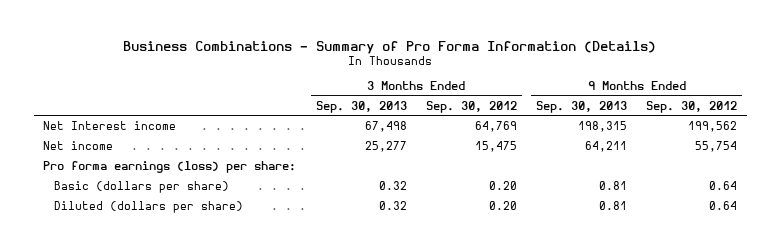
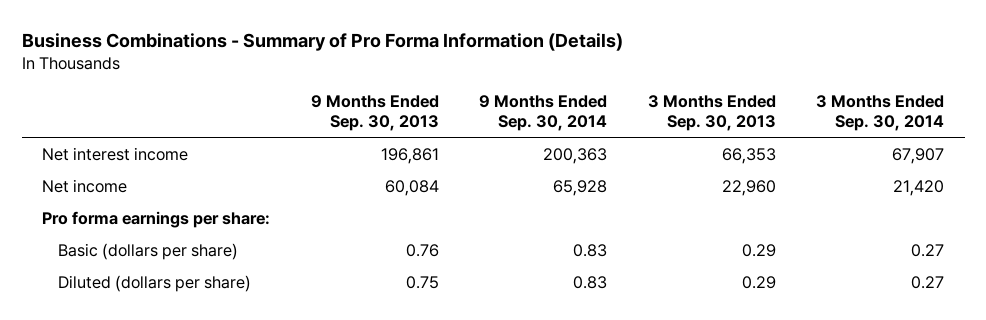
[425,100,517,113] Sep. 30, 2012 -> none
[646,100,738,113] Sep. 30, 2012 -> none
none -> [479,94,608,132] 9 Months Ended Sep. 30, 2014
none -> [816,94,945,132] 3 Months Ended Sep. 30, 2014
[43,120,177,130] Net Interest income -> [41,146,188,161] Net interest income
[364,120,407,132] 67,498 -> [721,147,776,164] 66,353
[577,120,627,132] 198,315 -> [380,147,439,164] 196,861
[364,140,407,152] 25,277 -> [721,179,776,196] 22,960
[584,140,627,152] 64,211 -> [384,179,439,196] 60,084
[43,160,297,173] Pro forma earnings (loss) per share: -> [41,210,270,228] Pro forma earnings per share:
[378,180,407,190] 0.32 -> [741,243,776,257] 0.29
[598,180,627,190] 0.81 -> [405,243,439,257] 0.76
[378,200,407,210] 0.32 -> [741,275,776,289] 0.29
[598,200,627,210] 0.81 -> [405,275,439,289] 0.75

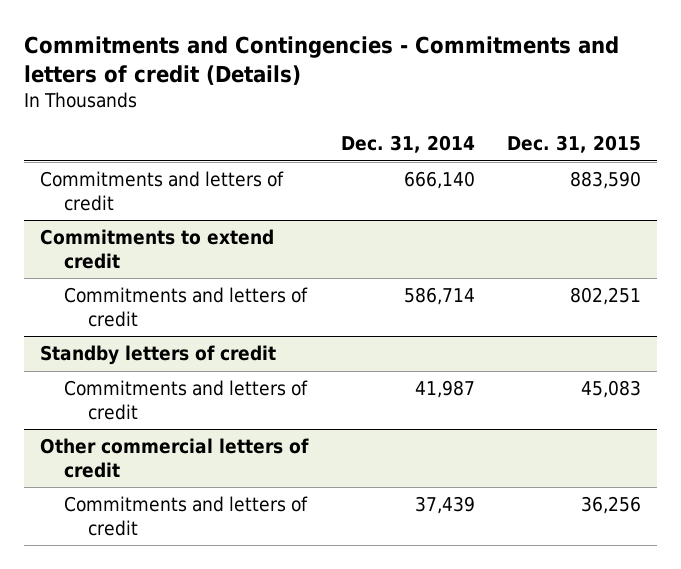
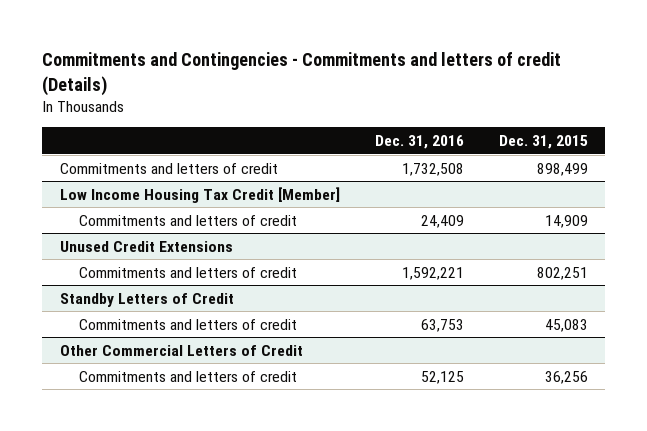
[340,134,475,153] Dec. 31, 2014 -> none
none -> [374,135,464,150] Dec. 31, 2016
[569,171,641,190] 883,590 -> [536,162,588,176] 898,499
none -> [59,186,340,203] Low Income Housing Tax Credit [Member]
none -> [78,214,297,226] Commitments and letters of credit
[40,229,275,269] Commitments to extend credit -> [59,240,233,252] Unused Credit Extensions
[40,345,277,366] Standby letters of credit -> [59,292,234,307] Standby Letters of Credit
[40,438,310,478] Other commercial letters of credit -> [59,344,303,356] Other Commercial Letters of Credit

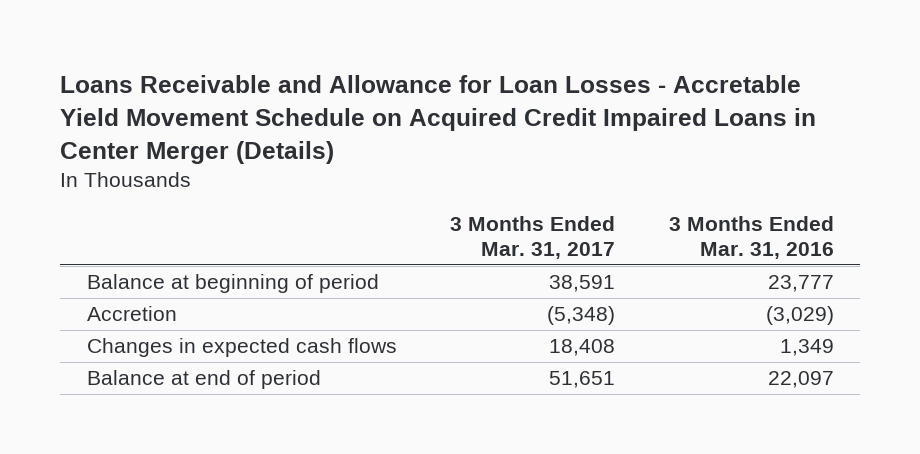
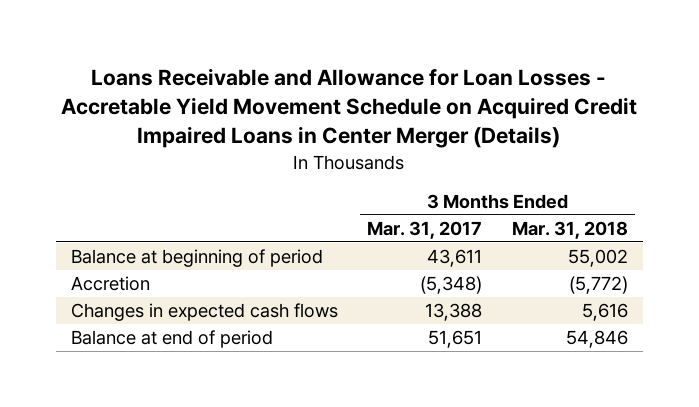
[668,216,834,260] 3 Months Ended Mar. 31, 2016 -> none
none -> [511,220,628,239] Mar. 31, 2018
[549,275,616,293] 38,591 -> [427,249,483,268] 43,611
[549,339,616,357] 18,408 -> [425,303,483,322] 13,388

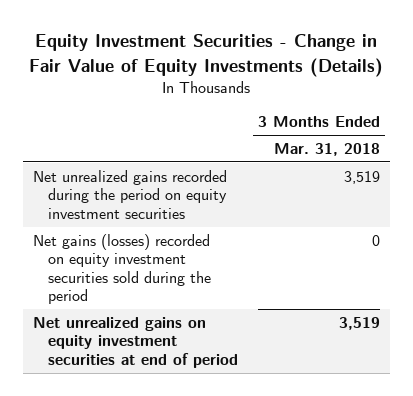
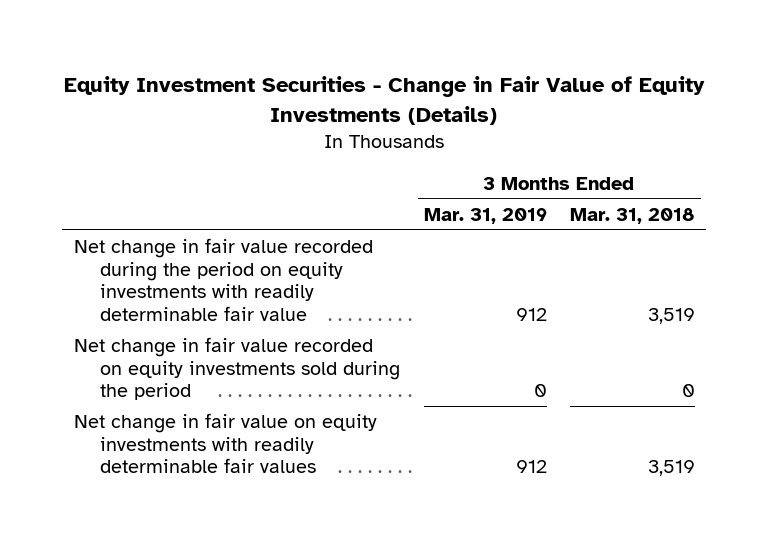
none -> [423,207,547,224] Mar. 31, 2019
[32,169,228,219] Net unrealized gains recorded during the period on equity investment securities -> [73,238,373,321] Net change in fair value recorded during the period on equity investments with readily determinable fair value
[32,233,212,305] Net gains (losses) recorded on equity investment securities sold during the period -> [73,337,401,401] Net change in fair value recorded on equity investments sold during the period
[32,316,239,368] Net unrealized gains on equity investment securities at end of period -> [73,413,377,474] Net change in fair value on equity investments with readily determinable fair values

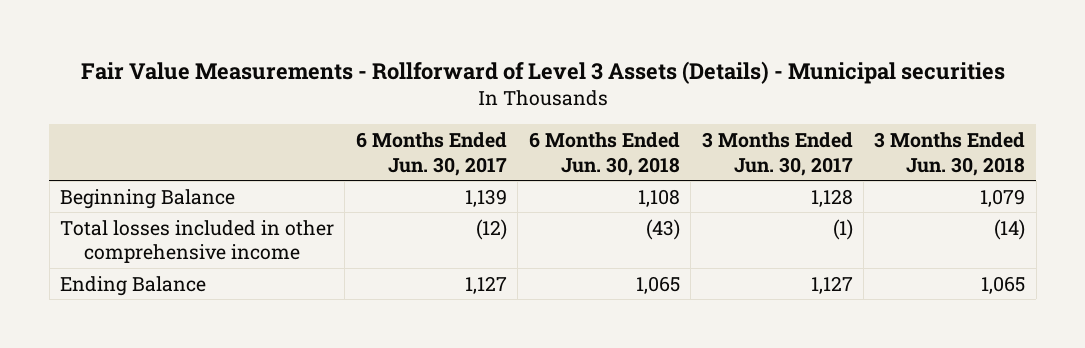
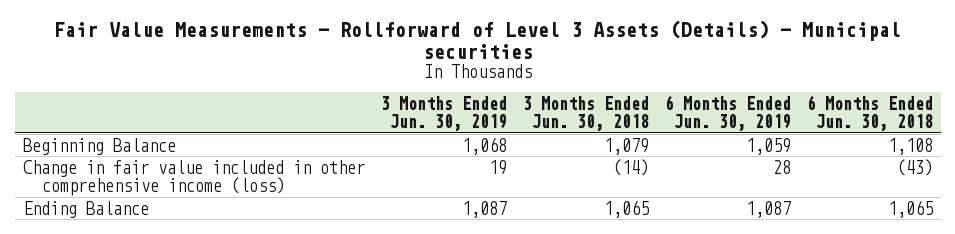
[355,132,507,176] 6 Months Ended Jun. 30, 2017 -> none
[701,132,853,176] 3 Months Ended Jun. 30, 2017 -> none
none -> [380,95,507,131] 3 Months Ended Jun. 30, 2019
none -> [664,94,791,131] 6 Months Ended Jun. 30, 2019
[60,219,335,264] Total losses included in other comprehensive income -> [22,159,365,196] Change in fair value included in other comprehensive income (loss)

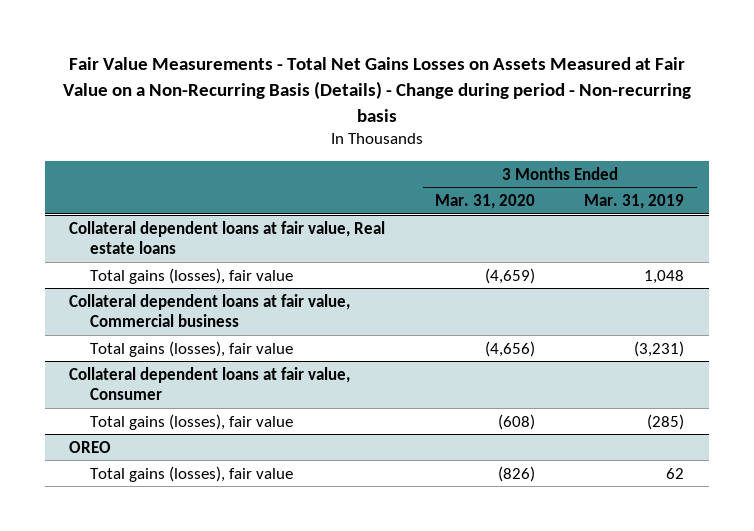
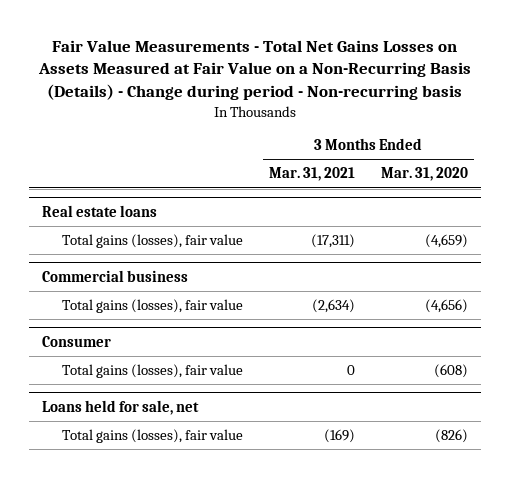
[584,193,685,209] Mar. 31, 2019 -> none
none -> [268,167,355,182] Mar. 31, 2021
[69,220,386,254] Collateral dependent loans at fair value, Real estate loans -> none
none -> [42,204,158,217] Real estate loans
[69,293,351,327] Collateral dependent loans at fair value, Commercial business -> none
none -> [42,269,189,282] Commercial business
[69,366,351,400] Collateral dependent loans at fair value, Consumer -> none
none -> [42,335,112,347] Consumer
[69,440,112,453] OREO -> [42,399,200,415] Loans held for sale, net

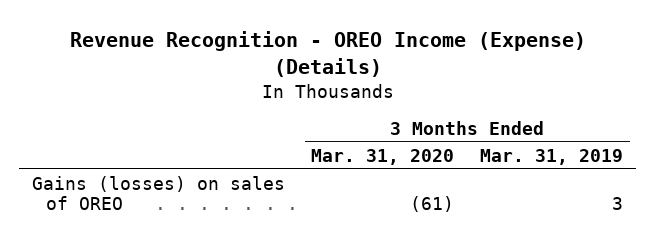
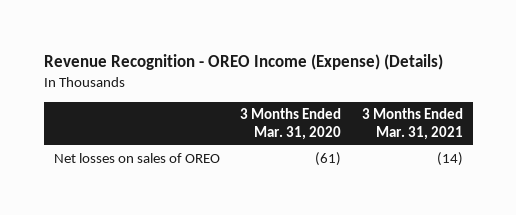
[480,148,624,165] Mar. 31, 2019 -> none
none -> [361,108,463,141] 3 Months Ended Mar. 31, 2021
[32,175,286,211] Gains (losses) on sales of OREO -> [53,153,220,164] Net losses on sales of OREO

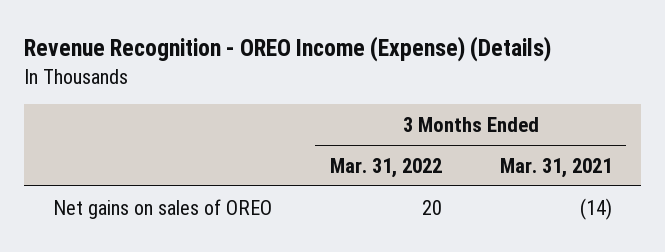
[240,108,342,141] 3 Months Ended Mar. 31, 2020 -> none
none -> [329,157,442,178] Mar. 31, 2022
[53,153,220,164] Net losses on sales of OREO -> [52,198,272,219] Net gains on sales of OREO

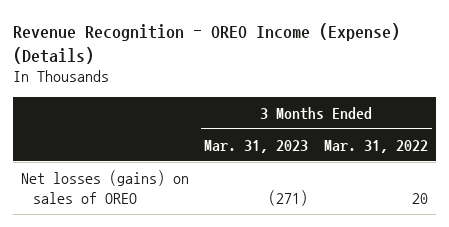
[499,157,612,178] Mar. 31, 2021 -> none
none -> [204,139,309,153] Mar. 31, 2023
[52,198,272,219] Net gains on sales of OREO -> [20,169,189,204] Net losses (gains) on sales of OREO

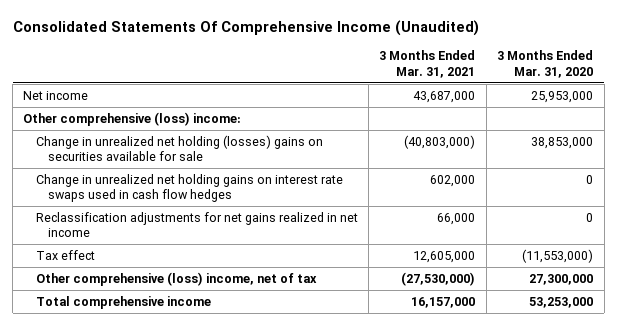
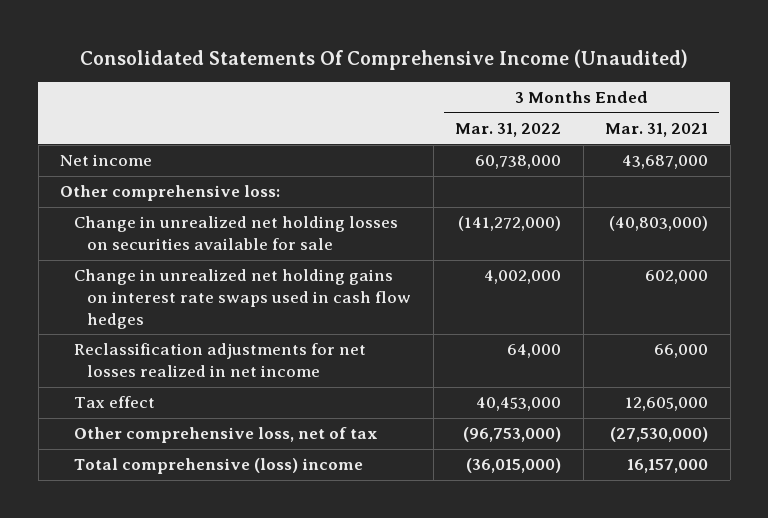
[497,50,594,78] 3 Months Ended Mar. 31, 2020 -> none
none -> [455,123,562,138] Mar. 31, 2022
[23,111,242,126] Other comprehensive (loss) income: -> [60,185,281,202] Other comprehensive loss:
[35,134,323,162] Change in unrealized net holding (losses) gains on securities available for sale -> [73,216,398,251] Change in unrealized net holding losses on securities available for sale
[35,211,358,238] Reclassification adjustments for net gains realized in net income -> [73,343,366,378] Reclassification adjustments for net losses realized in net income
[35,271,317,286] Other comprehensive (loss) income, net of tax -> [73,427,378,444] Other comprehensive loss, net of tax
[35,295,211,309] Total comprehensive income -> [73,458,363,475] Total comprehensive (loss) income

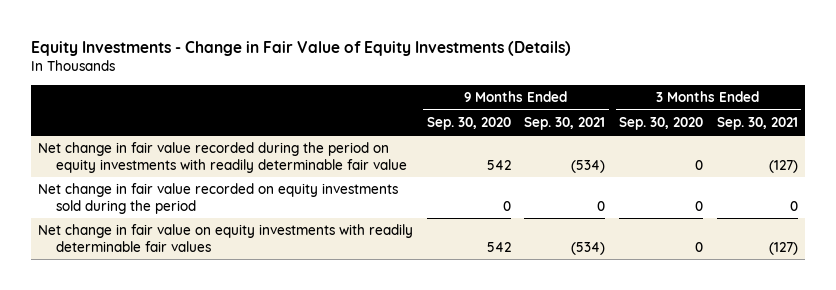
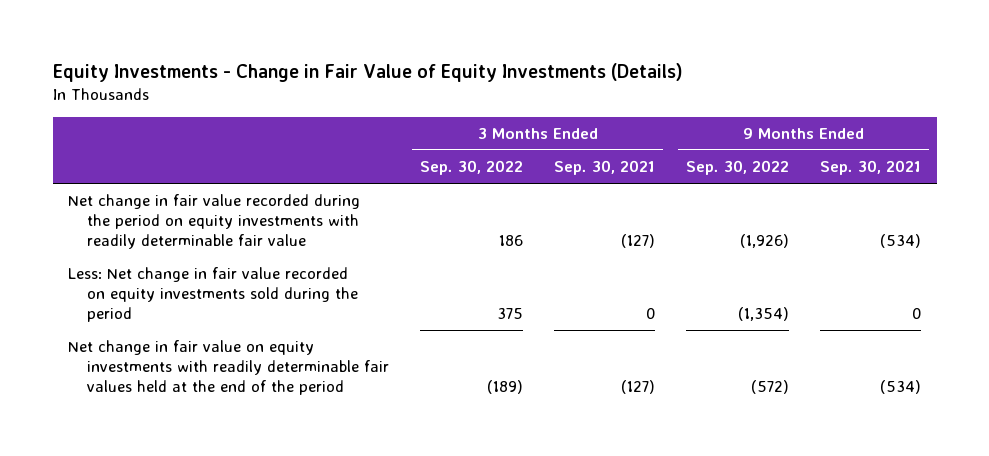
[426,117,511,131] Sep. 30, 2020 -> none
[619,117,704,131] Sep. 30, 2020 -> none
none -> [420,159,524,175] Sep. 30, 2022
none -> [686,159,790,175] Sep. 30, 2022
[38,183,399,214] Net change in fair value recorded on equity investments sold during the period -> [68,267,358,323] Less: Net change in fair value recorded on equity investments sold during the period
[38,224,414,252] Net change in fair value on equity investments with readily determinable fair values -> [68,340,389,396] Net change in fair value on equity investments with readily determinable fair values held at the end of the period

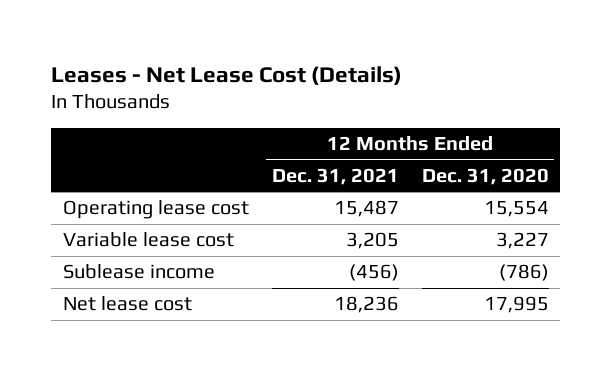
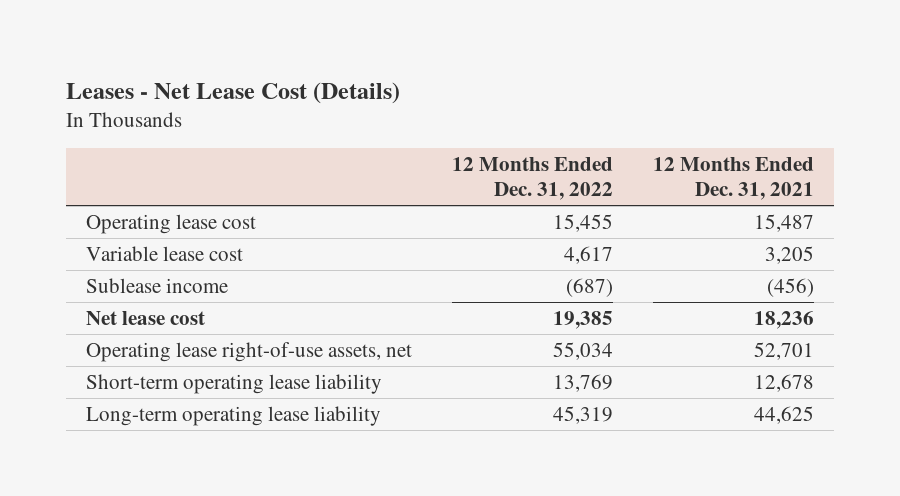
[421,167,549,185] Dec. 31, 2020 -> none
none -> [451,156,613,201] 12 Months Ended Dec. 31, 2022
none -> [85,341,412,362] Operating lease right-of-use assets, net
none -> [85,373,382,394] Short-term operating lease liability
none -> [85,405,381,426] Long-term operating lease liability

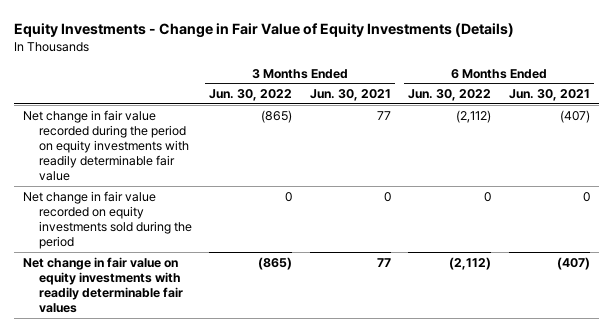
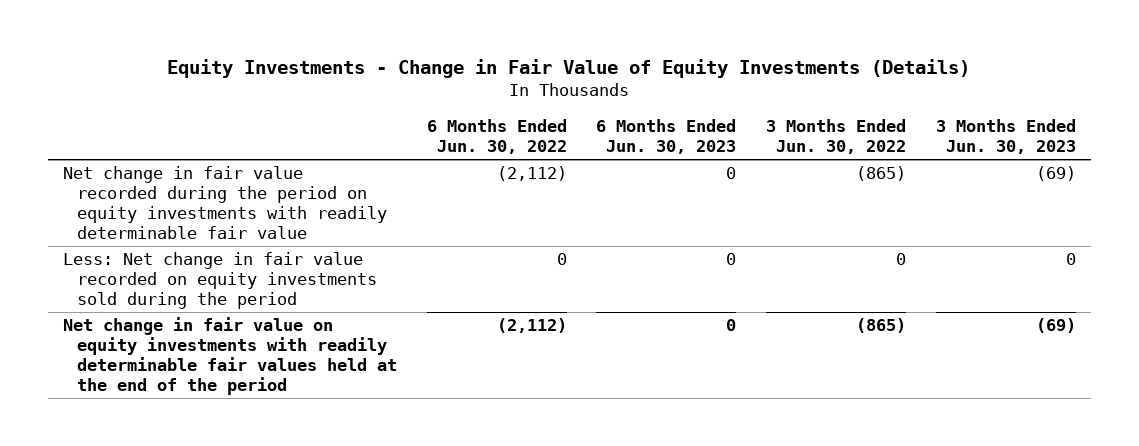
[309,89,391,102] Jun. 30, 2021 -> none
[509,89,591,102] Jun. 30, 2021 -> none
none -> [596,119,737,155] 6 Months Ended Jun. 30, 2023
none -> [935,119,1076,155] 3 Months Ended Jun. 30, 2023
[23,190,192,249] Net change in fair value recorded on equity investments sold during the period -> [63,252,378,309] Less: Net change in fair value recorded on equity investments sold during the period
[23,256,183,313] Net change in fair value on equity investments with readily determinable fair values -> [63,317,398,395] Net change in fair value on equity investments with readily determinable fair values held at the end of the period

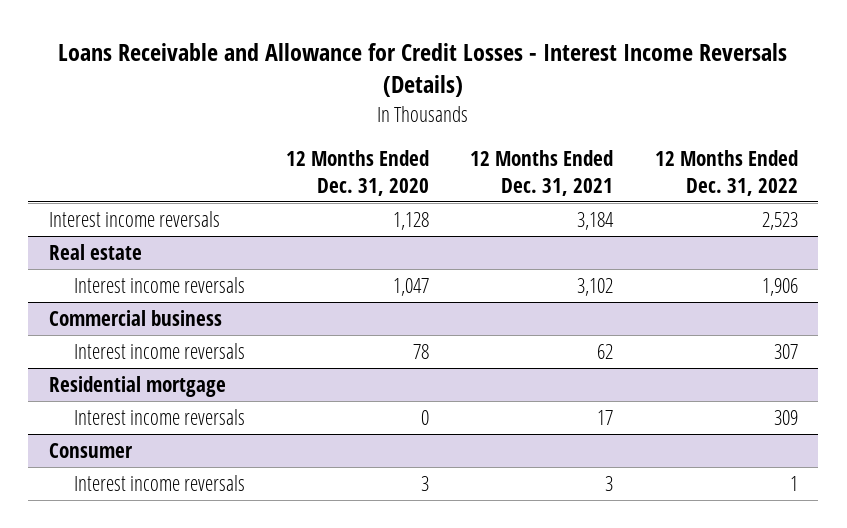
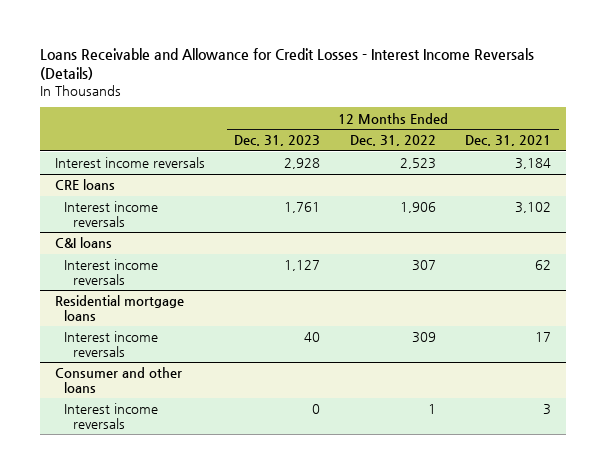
[286,150,430,196] 12 Months Ended Dec. 31, 2020 -> none
none -> [234,135,321,147] Dec. 31, 2023
[48,243,142,260] Real estate -> [54,179,115,191] CRE loans
[48,309,222,326] Commercial business -> [54,237,112,249] C&I loans
[48,375,226,397] Residential mortgage -> [54,295,184,321] Residential mortgage loans
[48,442,133,458] Consumer -> [54,367,182,393] Consumer and other loans

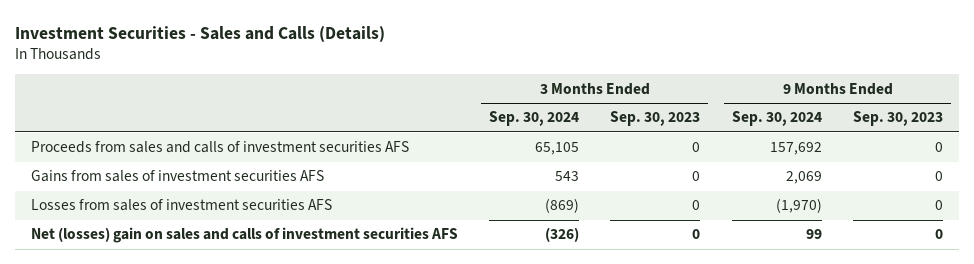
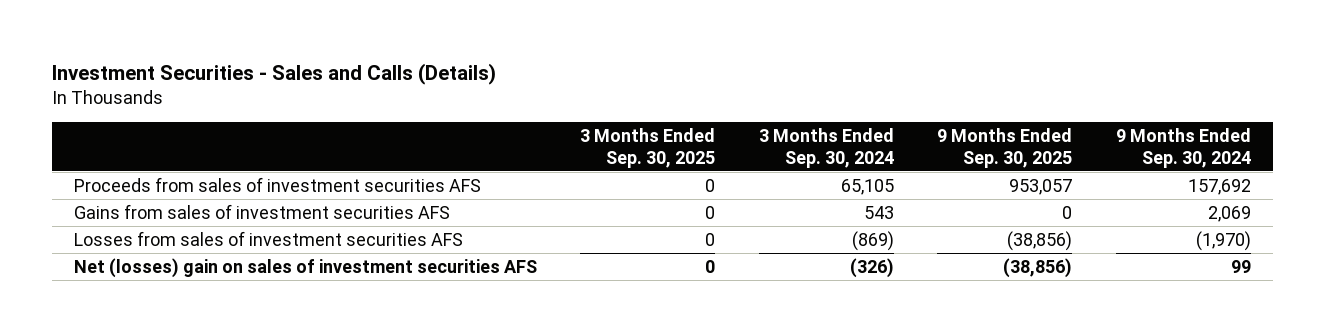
[610,111,701,127] Sep. 30, 2023 -> none
[853,111,944,127] Sep. 30, 2023 -> none
none -> [580,128,716,168] 3 Months Ended Sep. 30, 2025
none -> [937,128,1073,168] 9 Months Ended Sep. 30, 2025
[30,141,409,154] Proceeds from sales and calls of investment securities AFS -> [73,176,481,192] Proceeds from sales of investment securities AFS
[30,227,458,244] Net (losses) gain on sales and calls of investment securities AFS -> [73,257,537,278] Net (losses) gain on sales of investment securities AFS

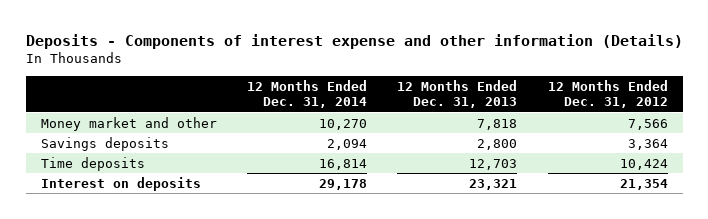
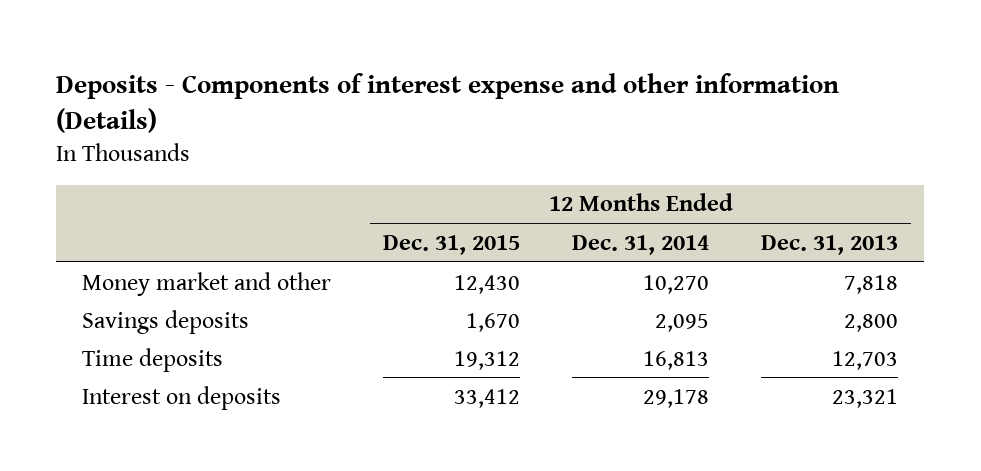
[547,79,668,109] 12 Months Ended Dec. 31, 2012 -> none
none -> [383,234,521,255] Dec. 31, 2015
[327,138,368,150] 2,094 -> [655,313,710,332] 2,095
[319,158,368,170] 16,814 -> [643,350,710,370] 16,813

